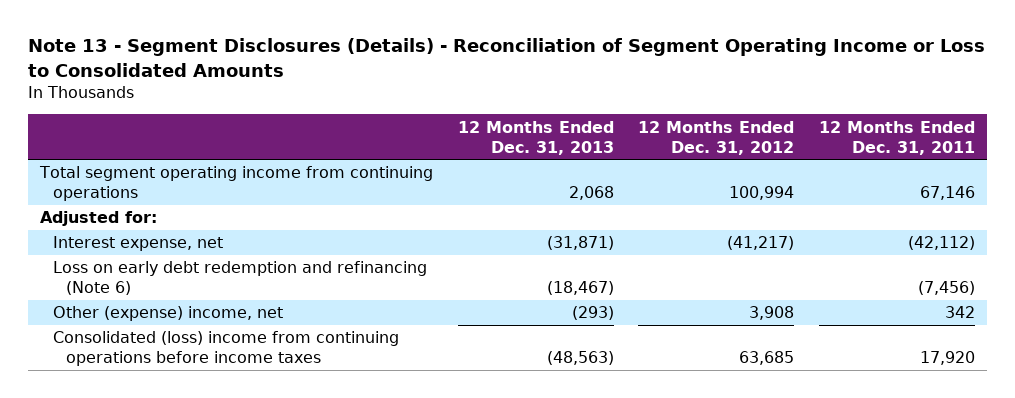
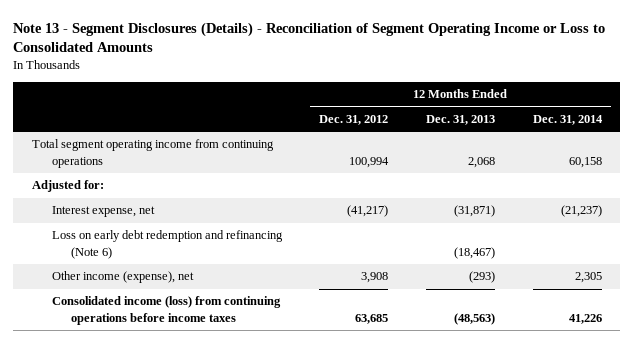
[818,120,975,155] 12 Months Ended Dec. 31, 2011 -> none
none -> [532,115,603,126] Dec. 31, 2014
[53,306,284,322] Other (expense) income, net -> [51,271,194,284] Other income (expense), net
[53,331,400,367] Consolidated (loss) income from continuing operations before income taxes -> [51,296,281,325] Consolidated income (loss) from continuing operations before income taxes

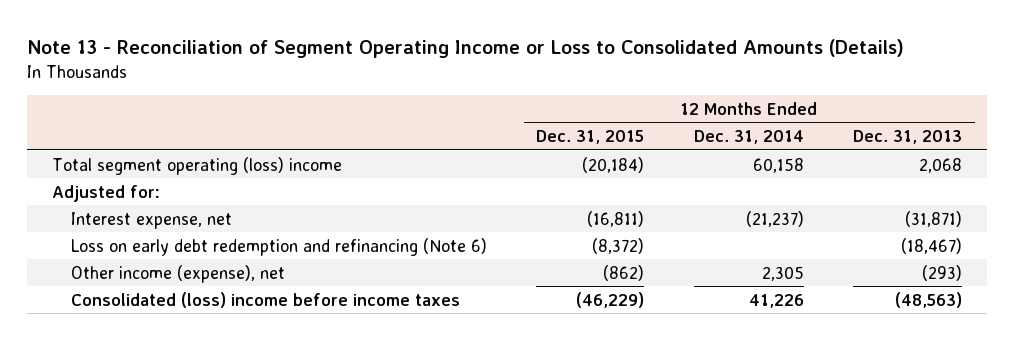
[13,21,606,53] Note 13 - Segment Disclosures (Details) - Reconciliation of Segment Operating Income or Loss to Consolidated Amounts -> [27,39,905,59] Note 13 - Reconciliation of Segment Operating Income or Loss to Consolidated Amounts (Details)
[319,115,389,126] Dec. 31, 2012 -> none
none -> [536,130,645,145] Dec. 31, 2015
[31,139,274,168] Total segment operating income from continuing operations -> [52,156,343,175] Total segment operating (loss) income
[51,296,281,325] Consolidated income (loss) from continuing operations before income taxes -> [70,291,460,308] Consolidated (loss) income before income taxes

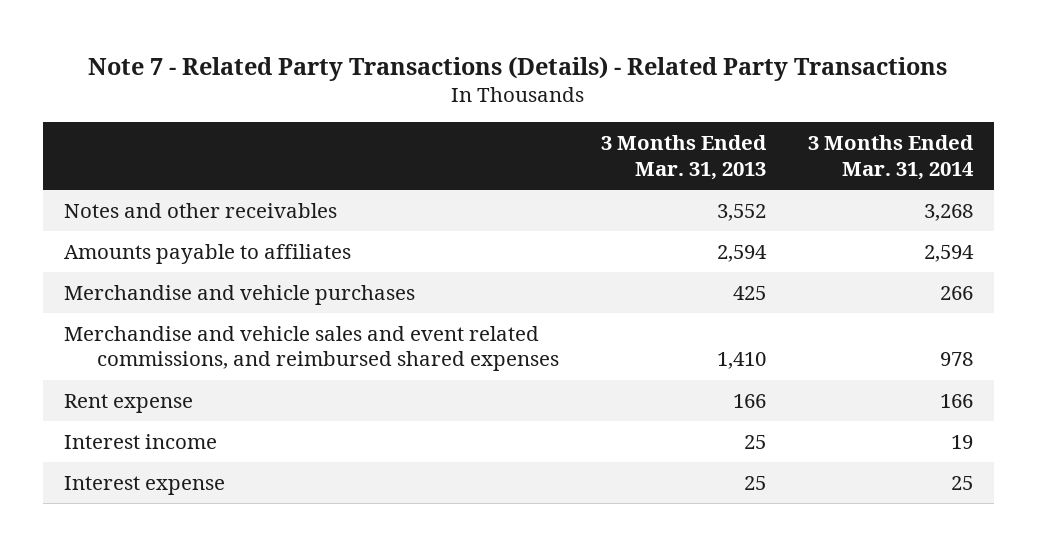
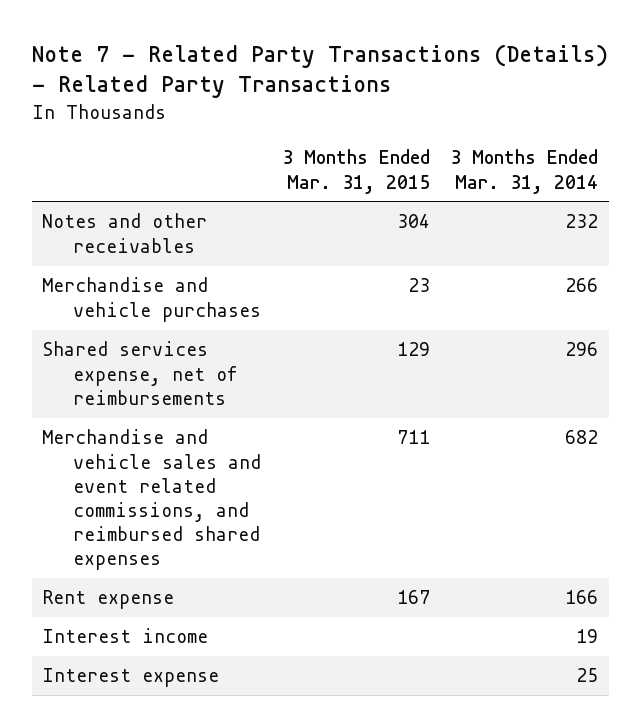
[600,135,767,180] 3 Months Ended Mar. 31, 2013 -> none
none -> [281,149,430,194] 3 Months Ended Mar. 31, 2015
[64,243,352,264] Amounts payable to affiliates -> none
[923,203,973,221] 3,268 -> [565,214,599,229] 232
none -> [42,341,239,405] Shared services expense, net of reimbursements
[939,352,973,367] 978 -> [565,430,599,445] 682

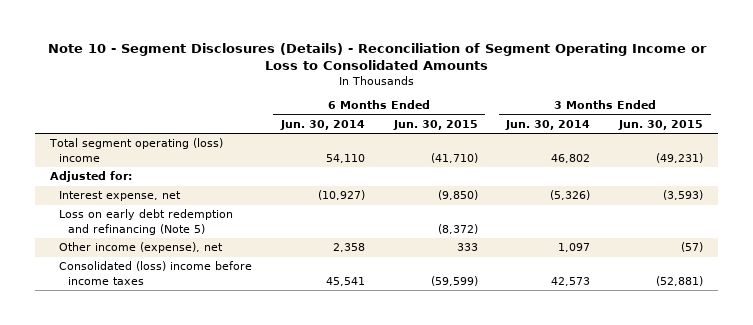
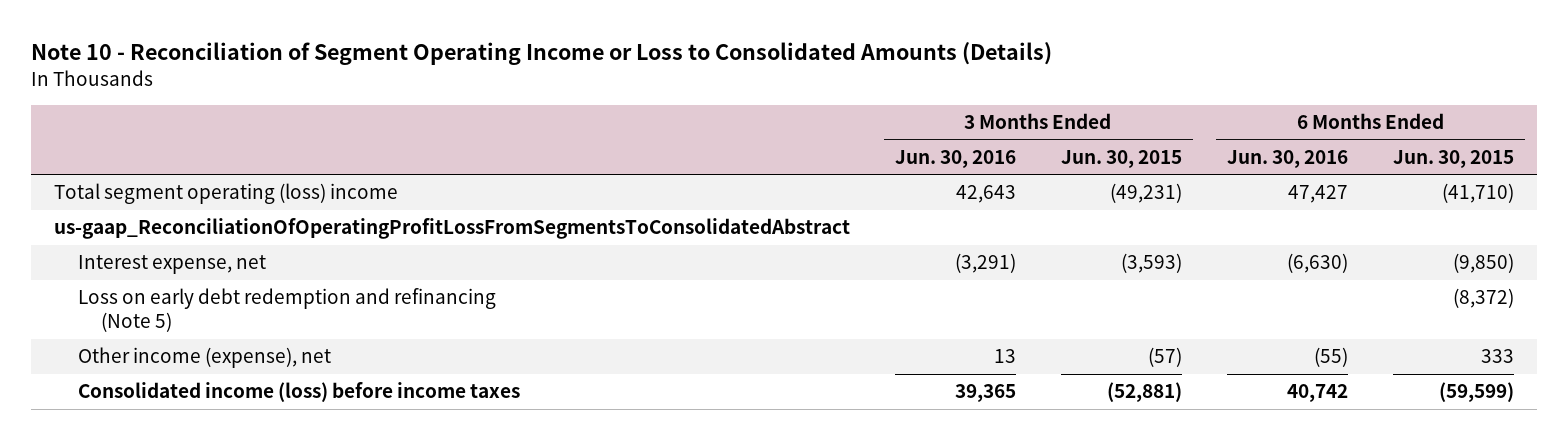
[47,42,707,70] Note 10 - Segment Disclosures (Details) - Reconciliation of Segment Operating Income or Loss to Consolidated Amounts -> [31,42,1053,66] Note 10 - Reconciliation of Segment Operating Income or Loss to Consolidated Amounts (Details)
[279,119,365,130] Jun. 30, 2014 -> none
[505,119,591,130] Jun. 30, 2014 -> none
none -> [894,149,1016,168] Jun. 30, 2016
none -> [1227,149,1349,168] Jun. 30, 2016
[49,171,132,183] Adjusted for: -> none
none -> [53,218,850,240] us-gaap_ReconciliationOfOperatingProfitLossFromSegmentsToConsolidatedAbstract
[58,261,252,285] Consolidated (loss) income before income taxes -> [77,382,520,403] Consolidated income (loss) before income taxes

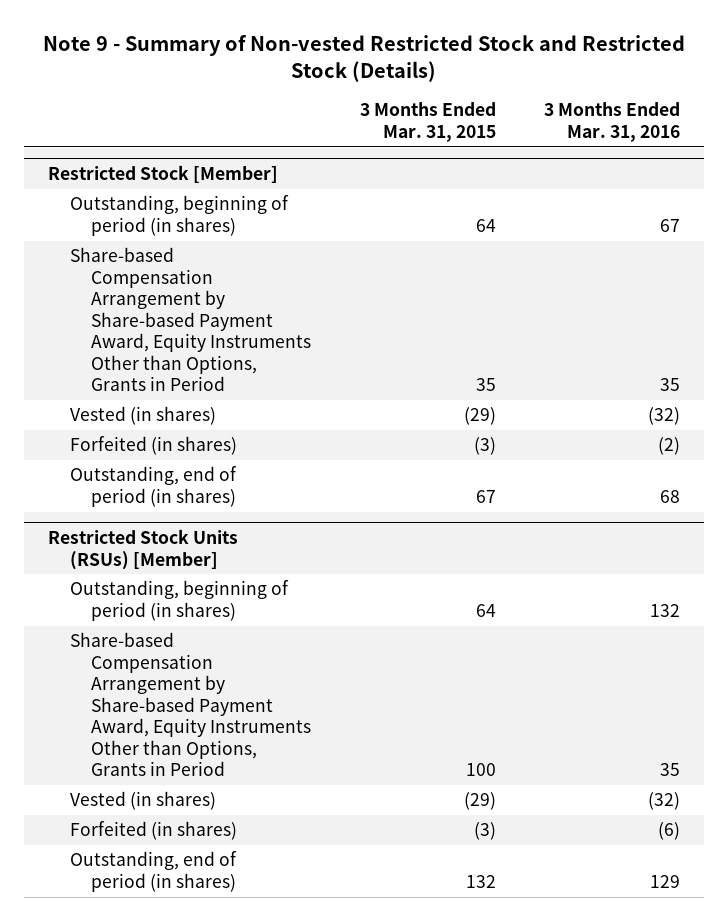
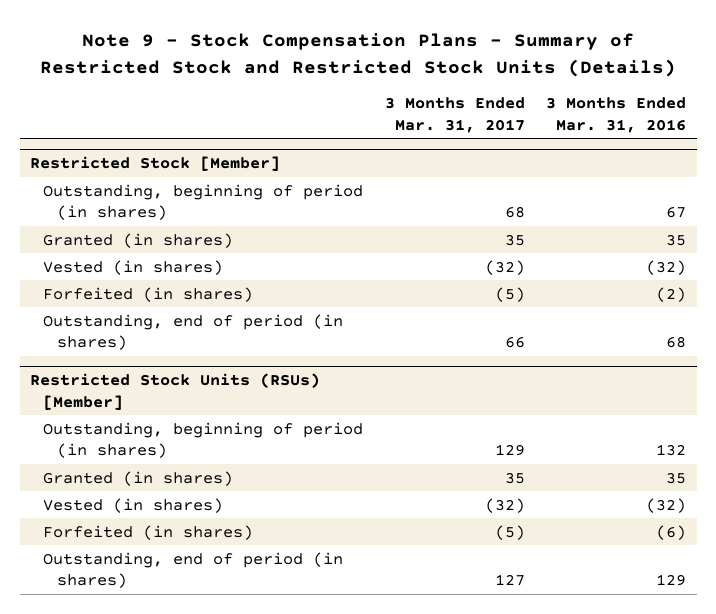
[42,34,685,82] Note 9 - Summary of Non-vested Restricted Stock and Restricted Stock (Details) -> [40,33,677,77] Note 9 - Stock Compensation Plans - Summary of Restricted Stock and Restricted Stock Units (Details)
[359,102,496,142] 3 Months Ended Mar. 31, 2015 -> none
none -> [384,97,525,133] 3 Months Ended Mar. 31, 2017
[69,247,312,392] Share-based Compensation Arrangement by Share-based Payment Award, Equity Instruments Other than Options, Grants in Period -> [43,232,234,248] Granted (in shares)
[69,632,312,777] Share-based Compensation Arrangement by Share-based Payment Award, Equity Instruments Other than Options, Grants in Period -> [43,470,234,486] Granted (in shares)

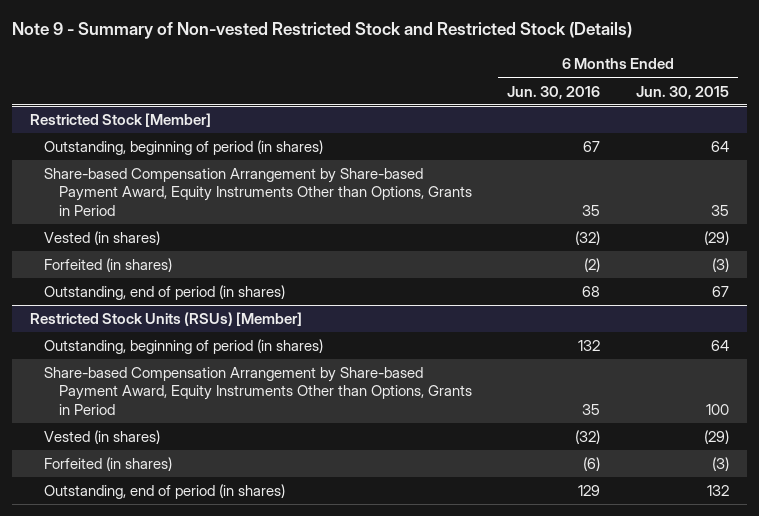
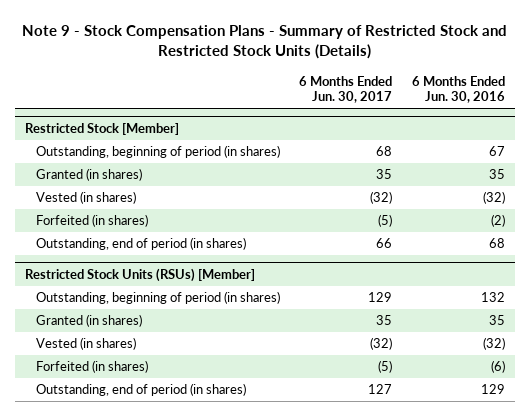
[12,22,633,40] Note 9 - Summary of Non-vested Restricted Stock and Restricted Stock (Details) -> [22,24,508,60] Note 9 - Stock Compensation Plans - Summary of Restricted Stock and Restricted Stock Units (Details)
[635,85,729,99] Jun. 30, 2015 -> none
none -> [299,75,393,104] 6 Months Ended Jun. 30, 2017
[44,168,472,216] Share-based Compensation Arrangement by Share-based Payment Award, Equity Instruments Other than Options, Grants in Period -> [35,168,142,182] Granted (in shares)
[44,367,472,415] Share-based Compensation Arrangement by Share-based Payment Award, Equity Instruments Other than Options, Grants in Period -> [35,314,142,328] Granted (in shares)

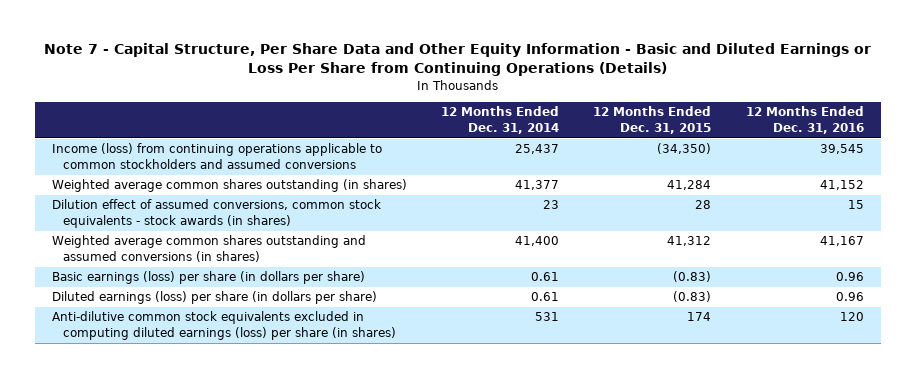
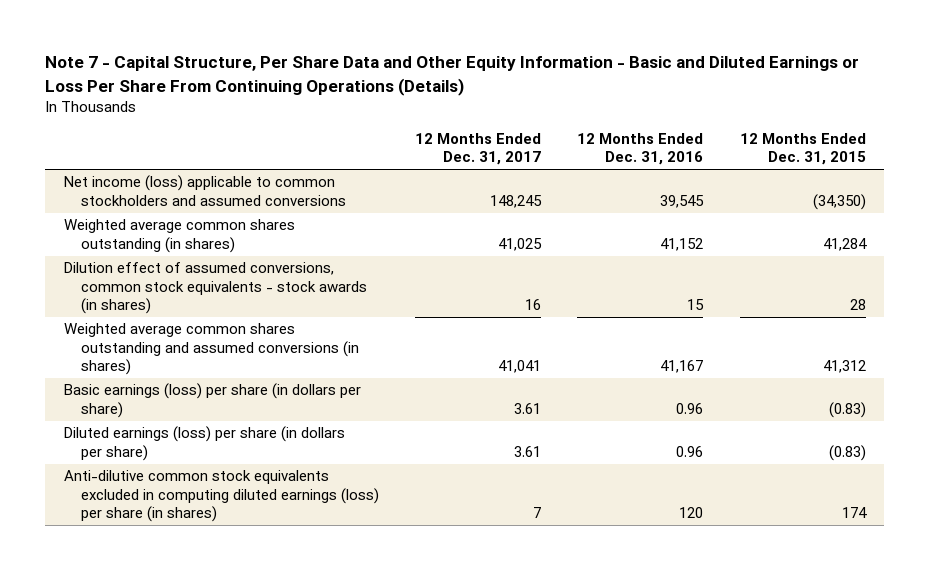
[43,43,871,77] Note 7 - Capital Structure, Per Share Data and Other Equity Information - Basic and Diluted Earnings or Loss Per Share from Continuing Operations (Details) -> [45,56,860,96] Note 7 - Capital Structure, Per Share Data and Other Equity Information - Basic and Diluted Earnings or Loss Per Share From Continuing Operations (Details)
[441,106,560,135] 12 Months Ended Dec. 31, 2014 -> none
none -> [415,132,542,166] 12 Months Ended Dec. 31, 2017
[52,143,383,170] Income (loss) from continuing operations applicable to common stockholders and assumed conversions -> [63,175,346,206] Net income (loss) applicable to common stockholders and assumed conversions

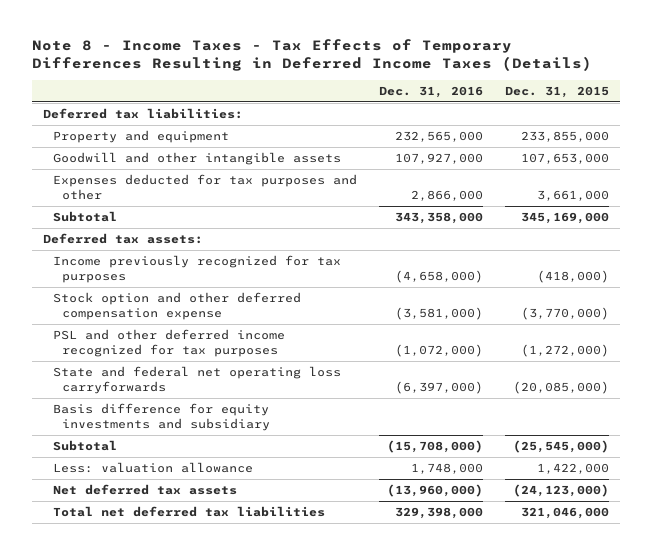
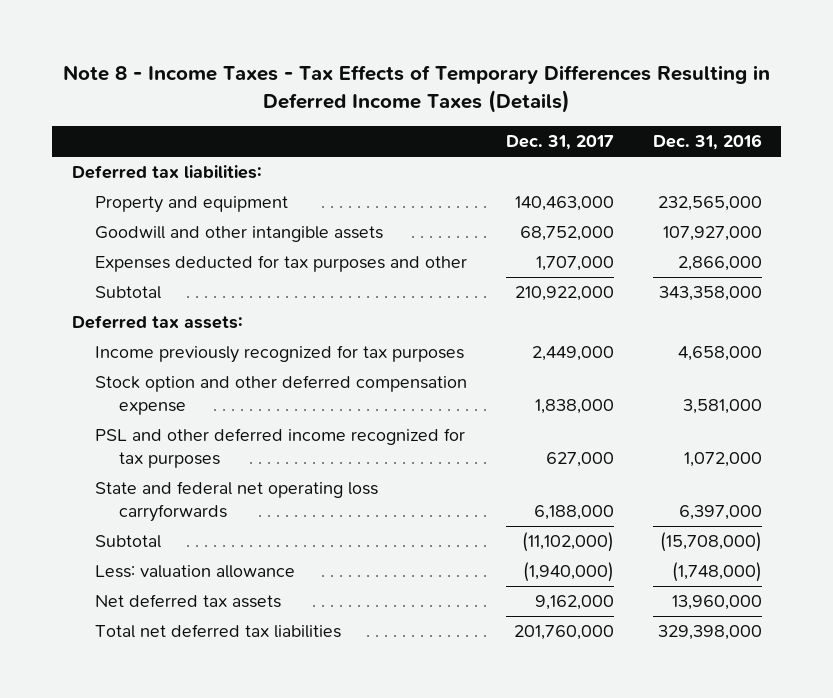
[504,85,609,98] Dec. 31, 2015 -> none
none -> [506,135,615,151] Dec. 31, 2017
[52,403,270,431] Basis difference for equity investments and subsidiary -> none
[394,269,483,283] (4,658,000) -> [677,346,762,362] 4,658,000
[394,306,483,320] (3,581,000) -> [682,399,762,415] 3,581,000
[394,343,483,357] (1,072,000) -> [683,452,762,468] 1,072,000
[394,380,483,394] (6,397,000) -> [678,505,762,521] 6,397,000
[410,463,483,475] 1,748,000 -> [671,562,762,583] (1,748,000)
[386,484,483,498] (13,960,000) -> [671,595,762,611] 13,960,000

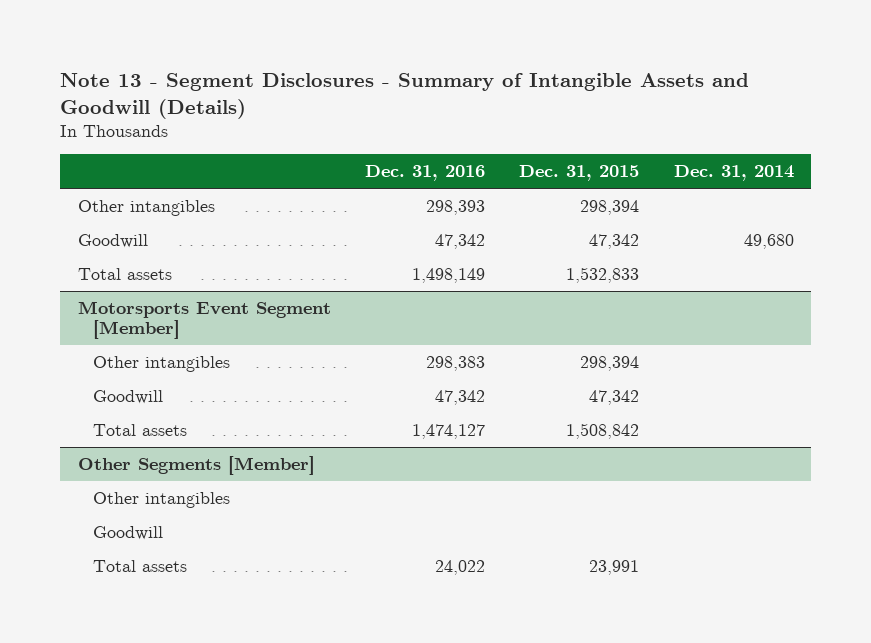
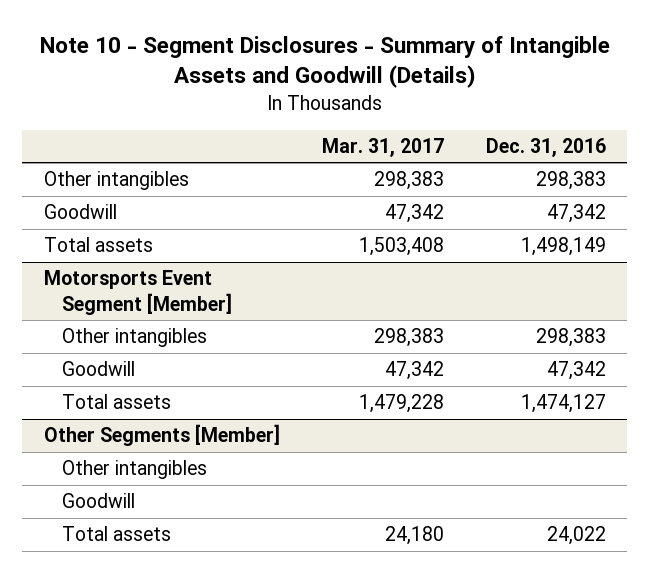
[60,73,750,119] Note 13 - Segment Disclosures - Summary of Intangible Assets and Goodwill (Details) -> [39,35,610,89] Note 10 - Segment Disclosures - Summary of Intangible Assets and Goodwill (Details)
[519,165,640,182] Dec. 31, 2015 -> none
[673,165,794,182] Dec. 31, 2014 -> none
none -> [321,137,444,157] Mar. 31, 2017
[425,199,485,215] 298,393 -> [535,171,606,191] 298,383

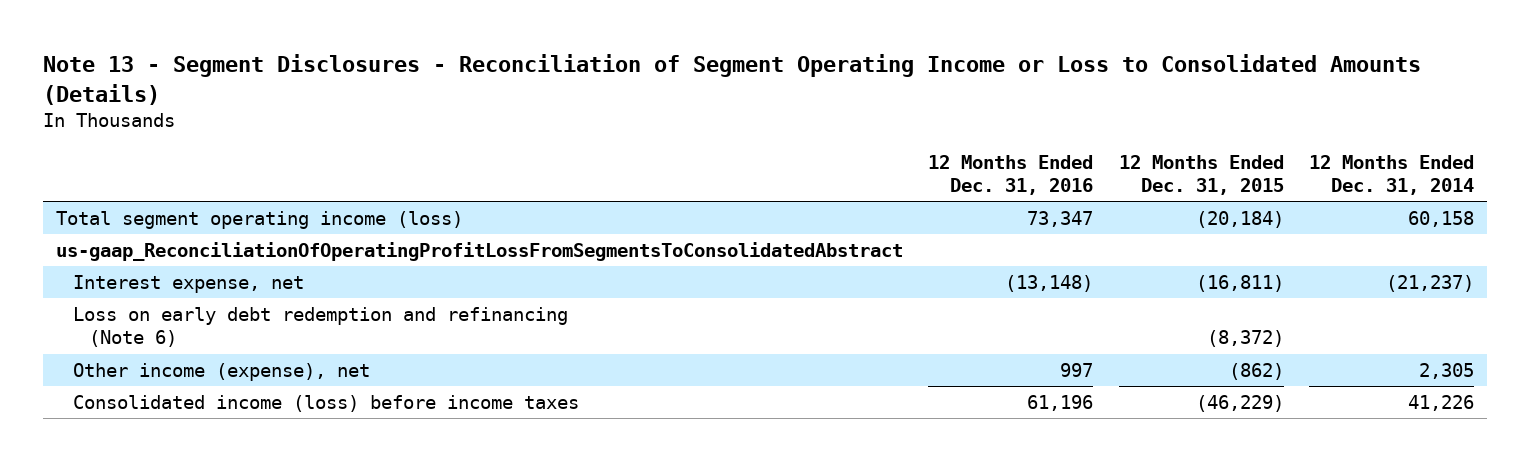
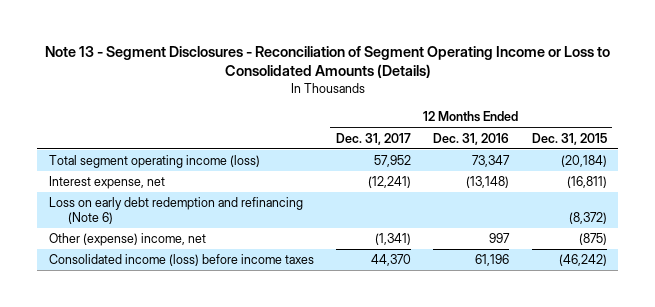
[1308,154,1474,196] 12 Months Ended Dec. 31, 2014 -> none
none -> [336,132,412,145] Dec. 31, 2017
[56,241,904,261] us-gaap_ReconciliationOfOperatingProfitLossFromSegmentsToConsolidatedAbstract -> none
[72,362,370,381] Other income (expense), net -> [48,233,206,247] Other (expense) income, net
[1228,362,1284,380] (862) -> [578,233,607,246] (875)
[1195,394,1284,412] (46,229) -> [558,254,607,267] (46,242)

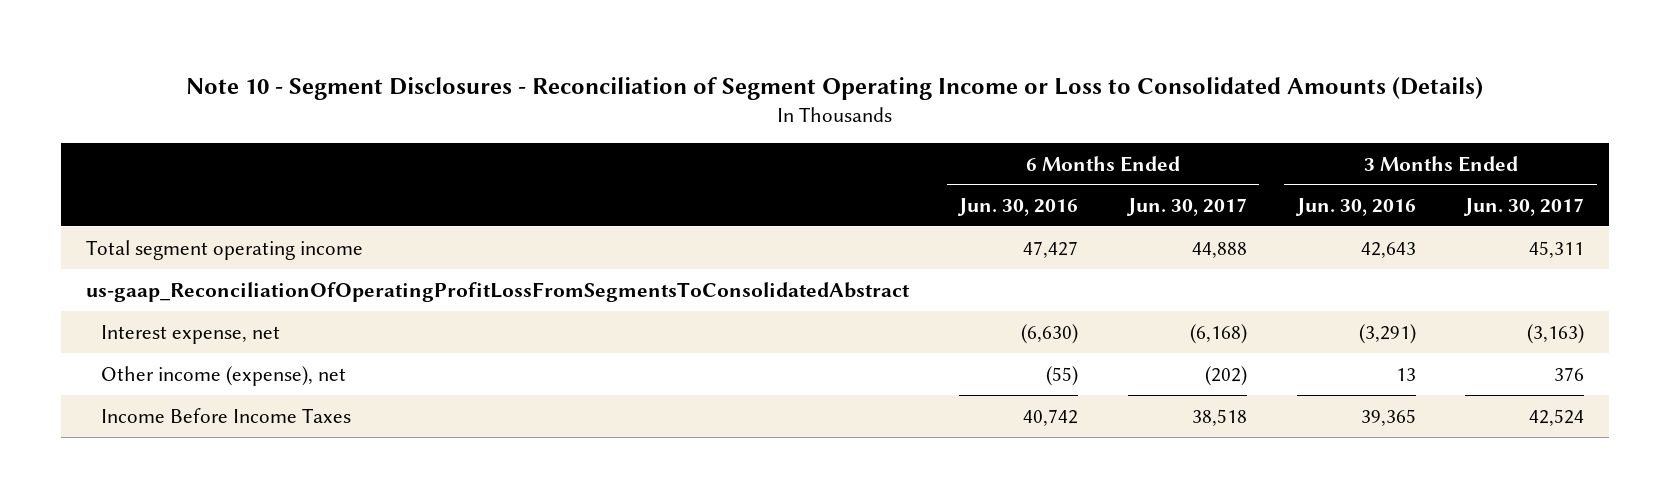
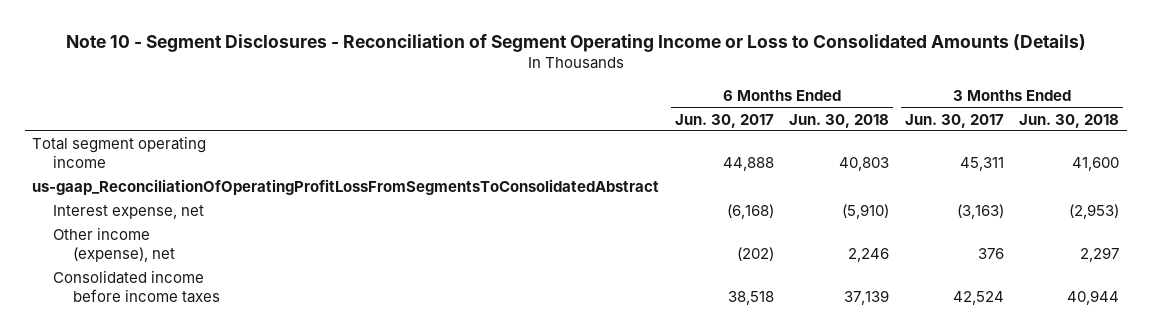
[957,198,1079,217] Jun. 30, 2016 -> none
[1294,198,1416,217] Jun. 30, 2016 -> none
none -> [789,113,890,128] Jun. 30, 2018
none -> [1018,113,1119,128] Jun. 30, 2018
[101,407,352,423] Income Before Income Taxes -> [52,270,221,304] Consolidated income before income taxes

